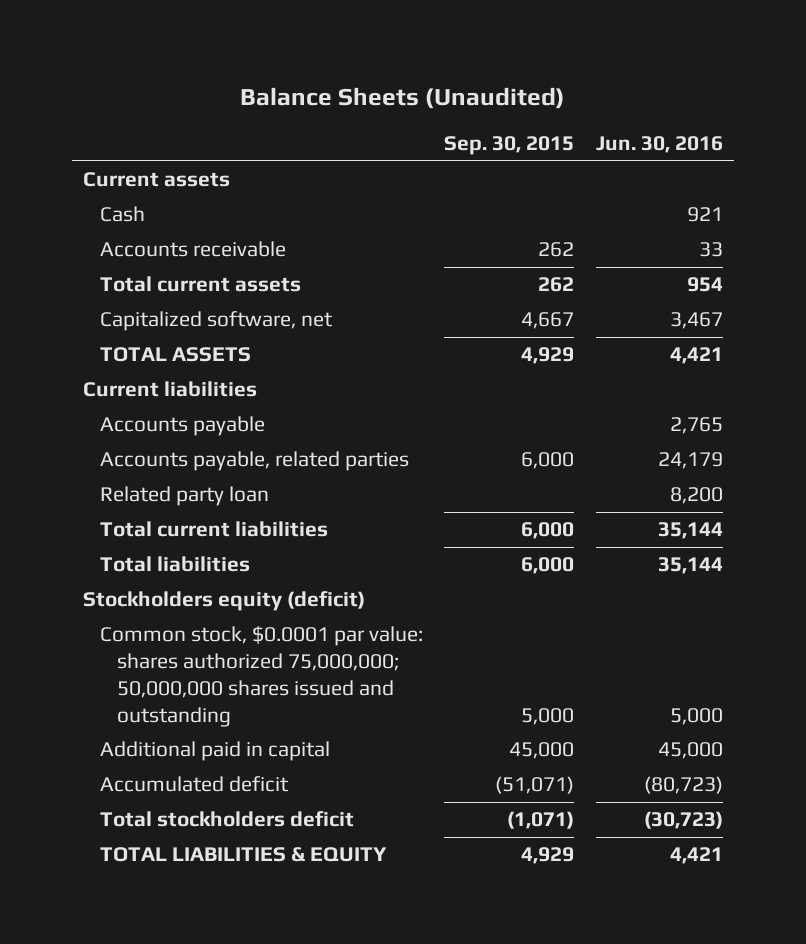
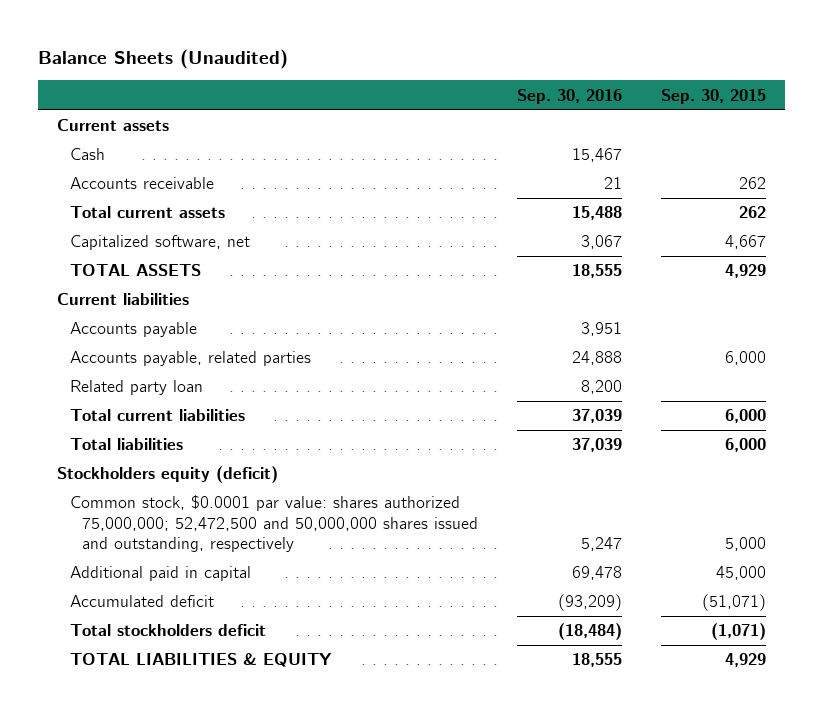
[595,136,723,154] Jun. 30, 2016 -> none
none -> [517,88,623,104] Sep. 30, 2016
[99,626,423,727] Common stock, $0.0001 par value: shares authorized 75,000,000; 50,000,000 shares issued and outstanding -> [69,495,479,553] Common stock, $0.0001 par value: shares authorized 75,000,000; 52,472,500 and 50,000,000 shares issued and outstanding, respectively

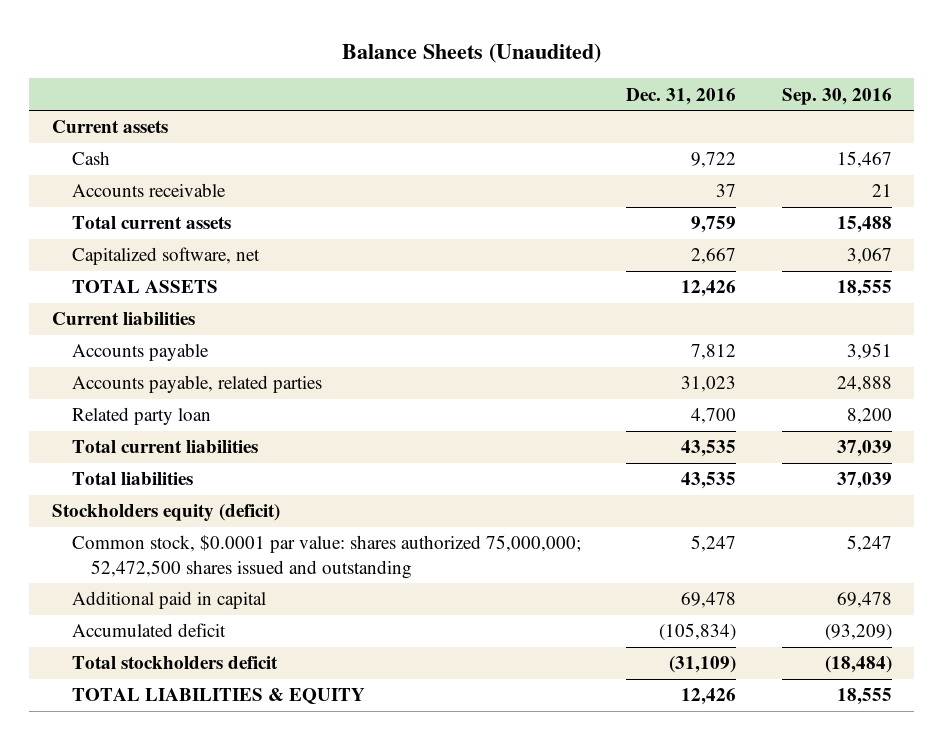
[660,88,766,104] Sep. 30, 2015 -> none
none -> [626,87,737,105] Dec. 31, 2016
[69,495,479,553] Common stock, $0.0001 par value: shares authorized 75,000,000; 52,472,500 and 50,000,000 shares issued and outstanding, respectively -> [71,535,581,579] Common stock, $0.0001 par value: shares authorized 75,000,000; 52,472,500 shares issued and outstanding

